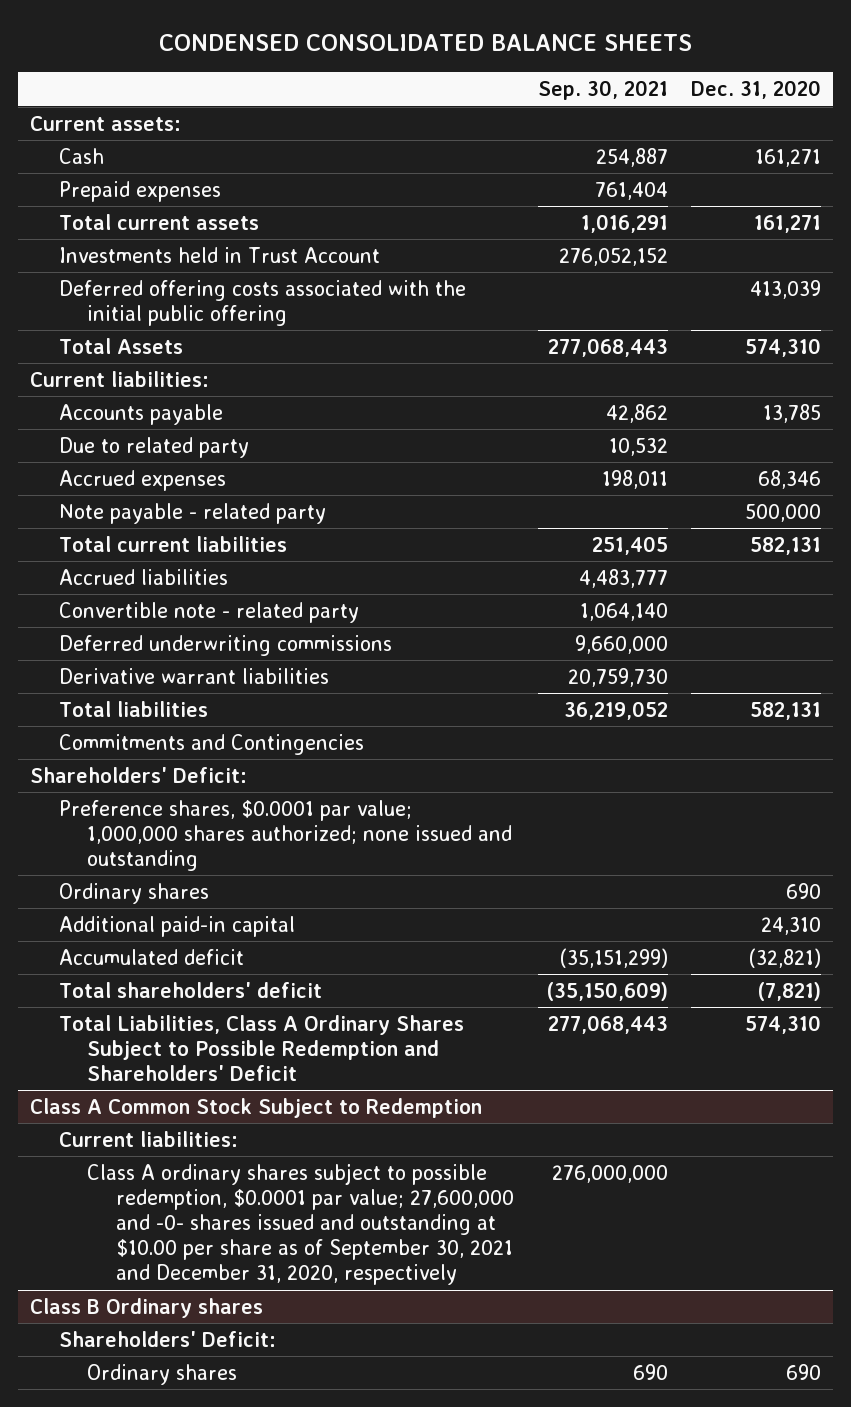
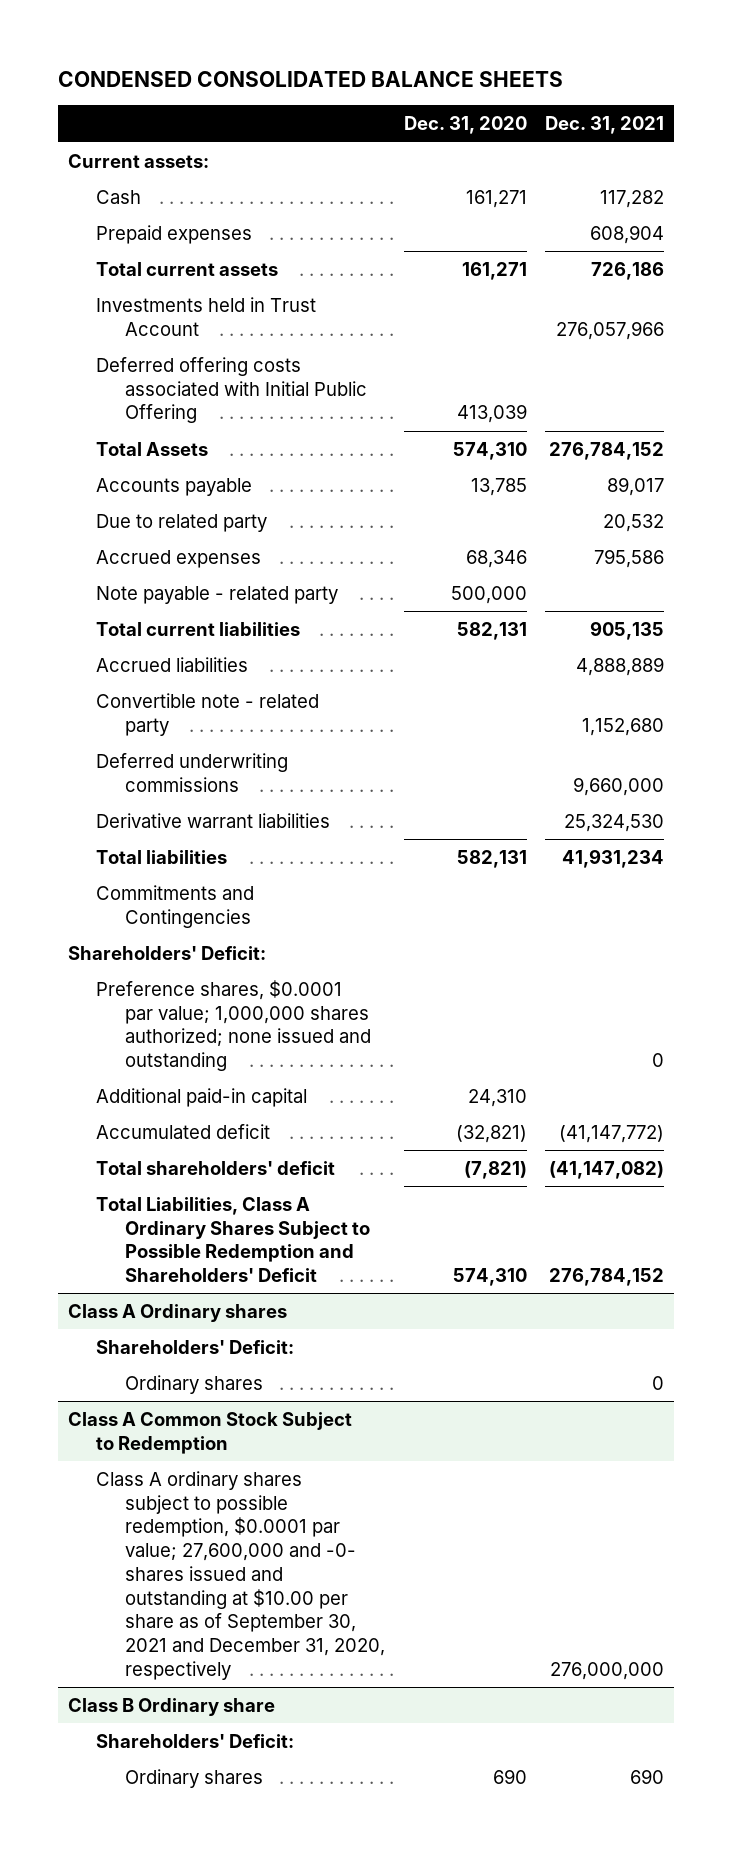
[537,80,668,101] Sep. 30, 2021 -> none
none -> [545,116,665,135] Dec. 31, 2021
[58,279,466,326] Deferred offering costs associated with the initial public offering -> [96,356,367,424] Deferred offering costs associated with Initial Public Offering
[29,370,209,387] Current liabilities: -> none
[58,882,209,904] Ordinary shares -> none
none -> [67,1303,287,1322] Class A Ordinary shares
none -> [96,1339,295,1354] Shareholders' Deficit:
none -> [124,1374,263,1394] Ordinary shares
[58,1130,238,1147] Current liabilities: -> none
[29,1297,263,1318] Class B Ordinary shares -> [67,1697,275,1716] Class B Ordinary share

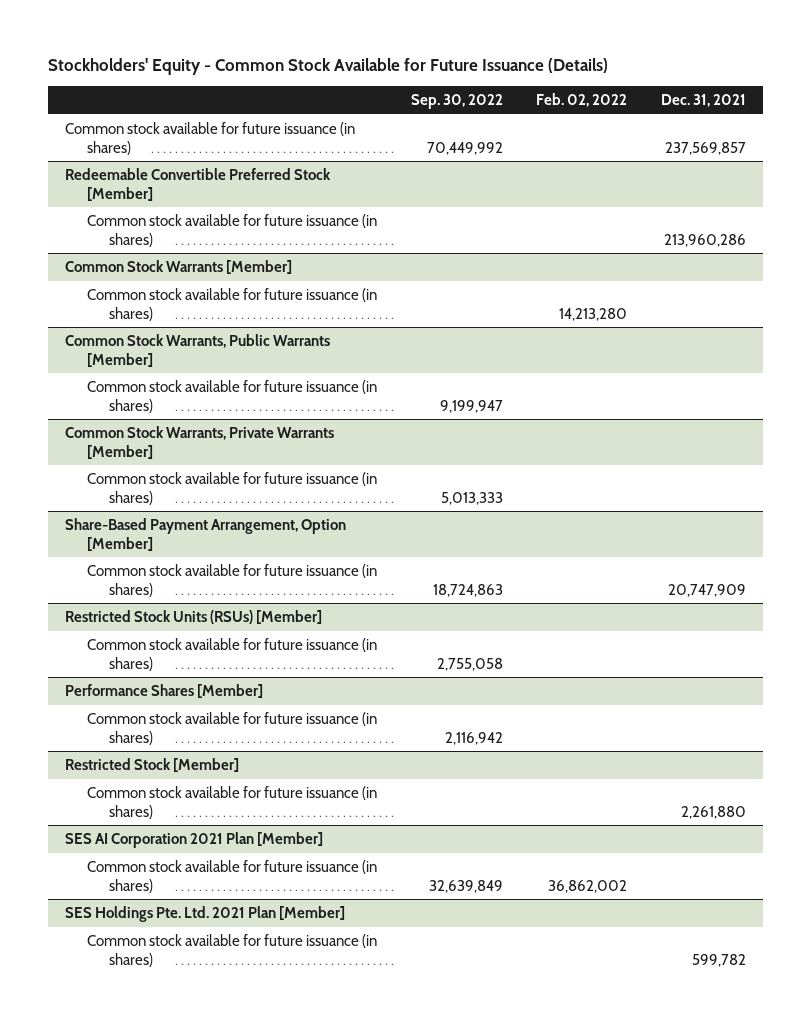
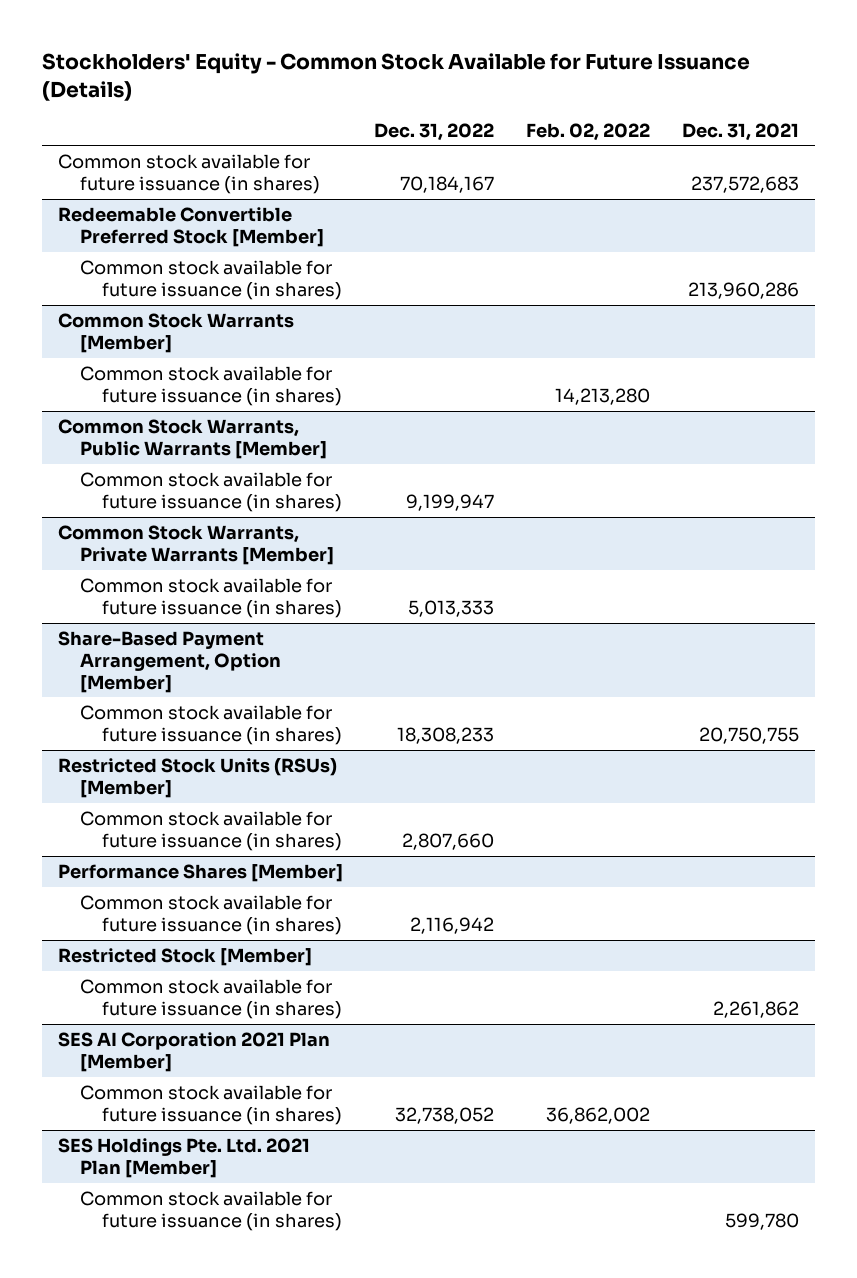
[410,93,503,109] Sep. 30, 2022 -> none
none -> [374,122,495,141] Dec. 31, 2022
[665,141,747,155] 237,569,857 -> [690,175,799,193] 237,572,683
[668,583,747,597] 20,747,909 -> [698,726,799,744] 20,750,755
[681,805,747,819] 2,261,880 -> [712,1000,799,1018] 2,261,862
[692,953,747,967] 599,782 -> [724,1212,799,1230] 599,780

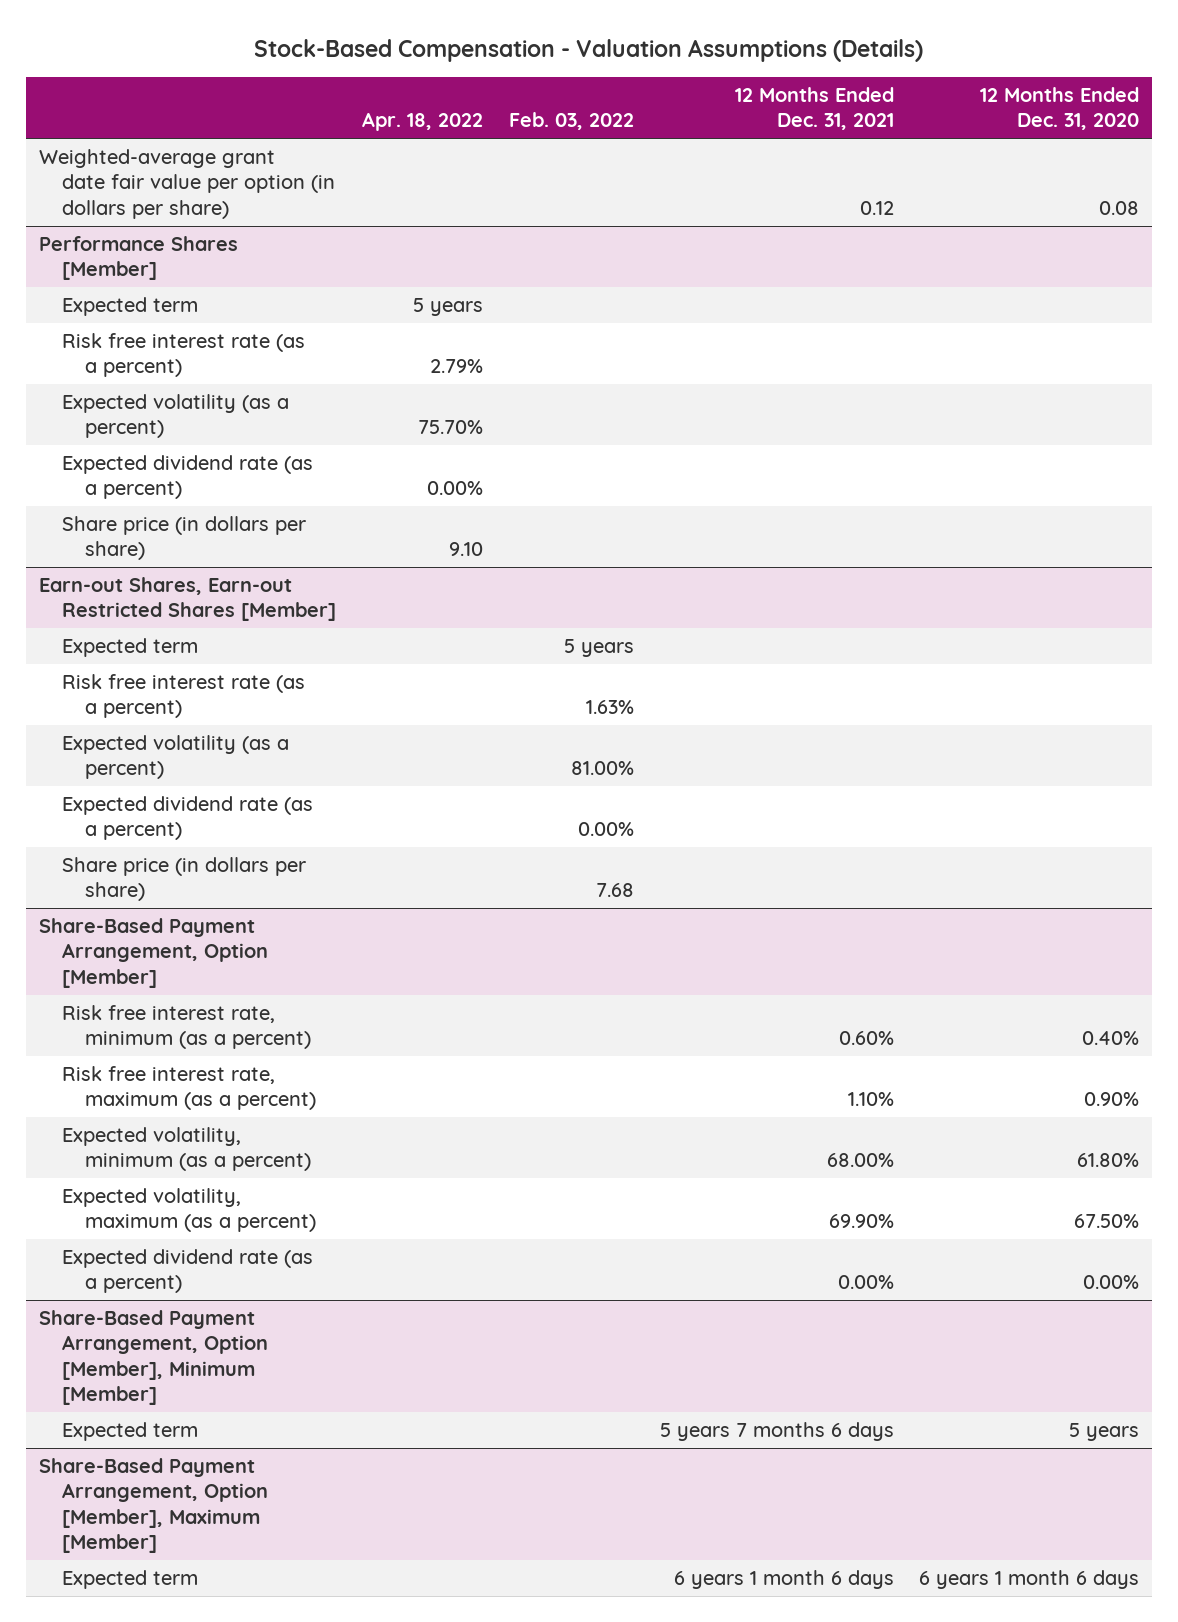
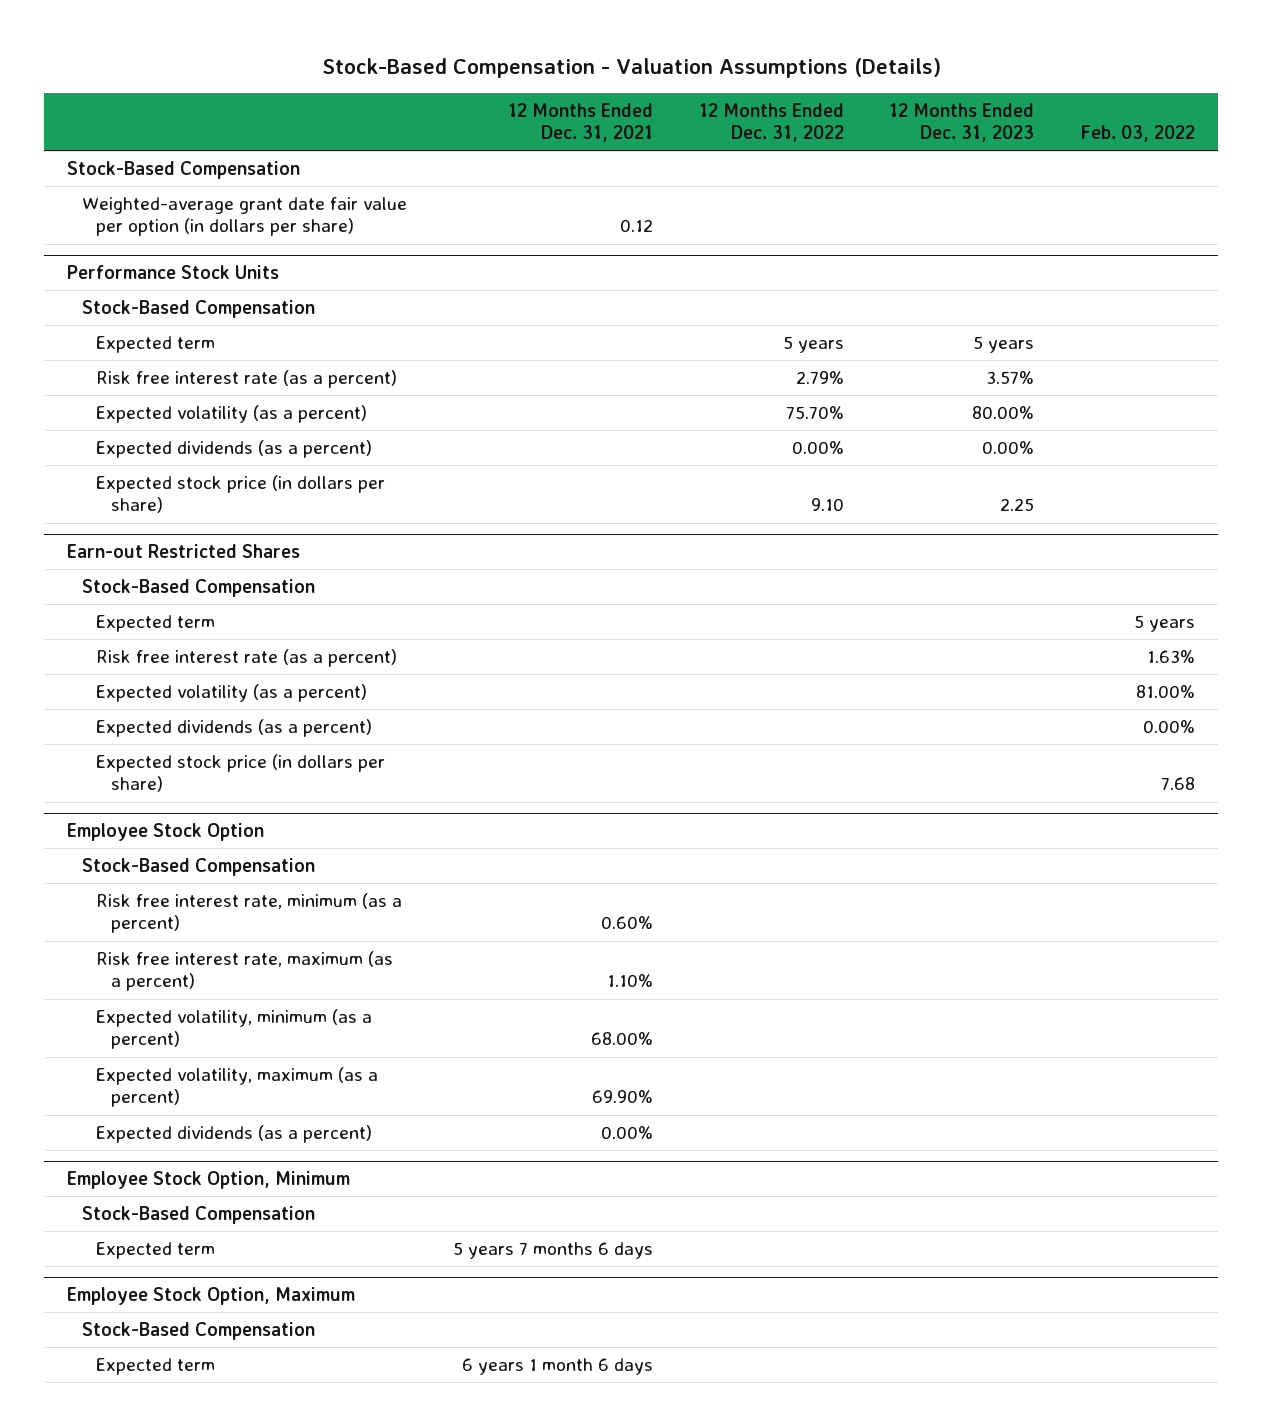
[361,112,483,132] Apr. 18, 2022 -> none
[980,86,1140,131] 12 Months Ended Dec. 31, 2020 -> none
none -> [698,102,844,143] 12 Months Ended Dec. 31, 2022
none -> [889,102,1035,143] 12 Months Ended Dec. 31, 2023
none -> [67,161,301,180] Stock-Based Compensation
[38,236,238,281] Performance Shares [Member] -> [67,265,280,280] Performance Stock Units
none -> [81,300,315,319] Stock-Based Compensation
[62,455,314,500] Expected dividend rate (as a percent) -> [96,440,373,459] Expected dividends (as a percent)
[62,516,307,561] Share price (in dollars per share) -> [96,475,386,514] Expected stock price (in dollars per share)
[38,577,337,622] Earn-out Shares, Earn-out Restricted Shares [Member] -> [67,544,301,559] Earn-out Restricted Shares
none -> [81,579,315,598] Stock-Based Compensation
[62,796,314,841] Expected dividend rate (as a percent) -> [96,719,373,738] Expected dividends (as a percent)
[62,857,307,902] Share price (in dollars per share) -> [96,754,386,793] Expected stock price (in dollars per share)
[38,918,269,988] Share-Based Payment Arrangement, Option [Member] -> [67,823,265,842] Employee Stock Option
none -> [81,858,315,877] Stock-Based Compensation
[62,1249,314,1294] Expected dividend rate (as a percent) -> [96,1125,373,1144] Expected dividends (as a percent)
[38,1310,269,1406] Share-Based Payment Arrangement, Option [Member], Minimum [Member] -> [67,1171,351,1190] Employee Stock Option, Minimum
none -> [81,1206,315,1225] Stock-Based Compensation
[38,1458,269,1554] Share-Based Payment Arrangement, Option [Member], Maximum [Member] -> [67,1287,356,1306] Employee Stock Option, Maximum
none -> [81,1322,315,1341] Stock-Based Compensation

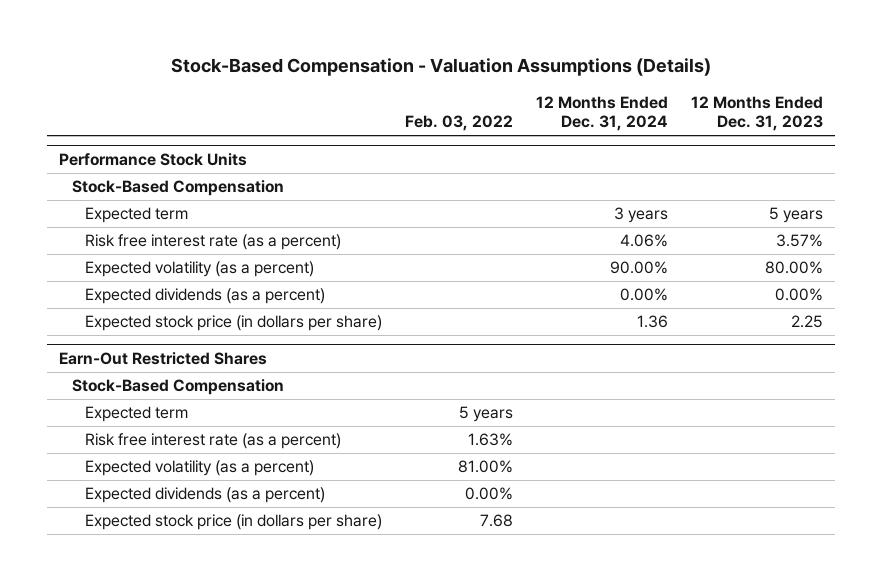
[507,102,653,143] 12 Months Ended Dec. 31, 2021 -> none
[698,102,844,143] 12 Months Ended Dec. 31, 2022 -> none
none -> [536,95,669,132] 12 Months Ended Dec. 31, 2024
[67,161,301,180] Stock-Based Compensation -> none
[81,197,407,237] Weighted-average grant date fair value per option (in dollars per share) -> none
[67,544,301,559] Earn-out Restricted Shares -> [58,351,267,365] Earn-Out Restricted Shares
[67,823,265,842] Employee Stock Option -> none
[81,858,315,877] Stock-Based Compensation -> none
[96,893,403,934] Risk free interest rate, minimum (as a percent) -> none
[96,951,394,992] Risk free interest rate, maximum (as a percent) -> none
[96,1009,373,1050] Expected volatility, minimum (as a percent) -> none
[96,1067,379,1108] Expected volatility, maximum (as a percent) -> none
[96,1125,373,1144] Expected dividends (as a percent) -> none
[67,1171,351,1190] Employee Stock Option, Minimum -> none
[81,1206,315,1225] Stock-Based Compensation -> none
[96,1242,216,1260] Expected term -> none
[67,1287,356,1306] Employee Stock Option, Maximum -> none
[81,1322,315,1341] Stock-Based Compensation -> none
[96,1358,216,1376] Expected term -> none

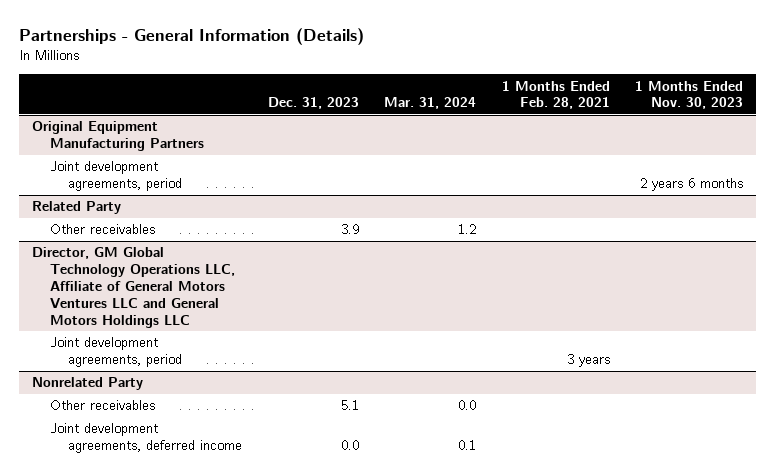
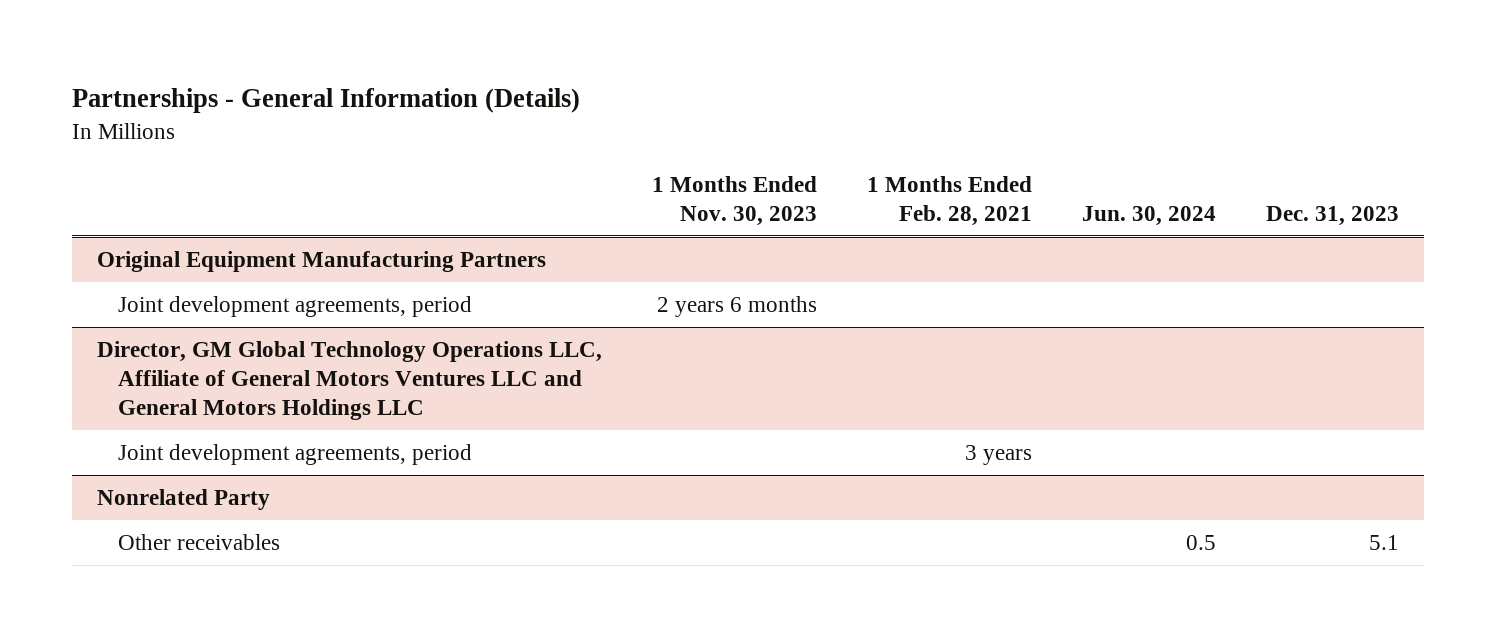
[384,97,477,110] Mar. 31, 2024 -> none
none -> [1081,205,1216,226] Jun. 30, 2024
[31,201,121,215] Related Party -> none
[49,224,155,235] Other receivables -> none
[49,423,243,454] Joint development agreements, deferred income -> none

